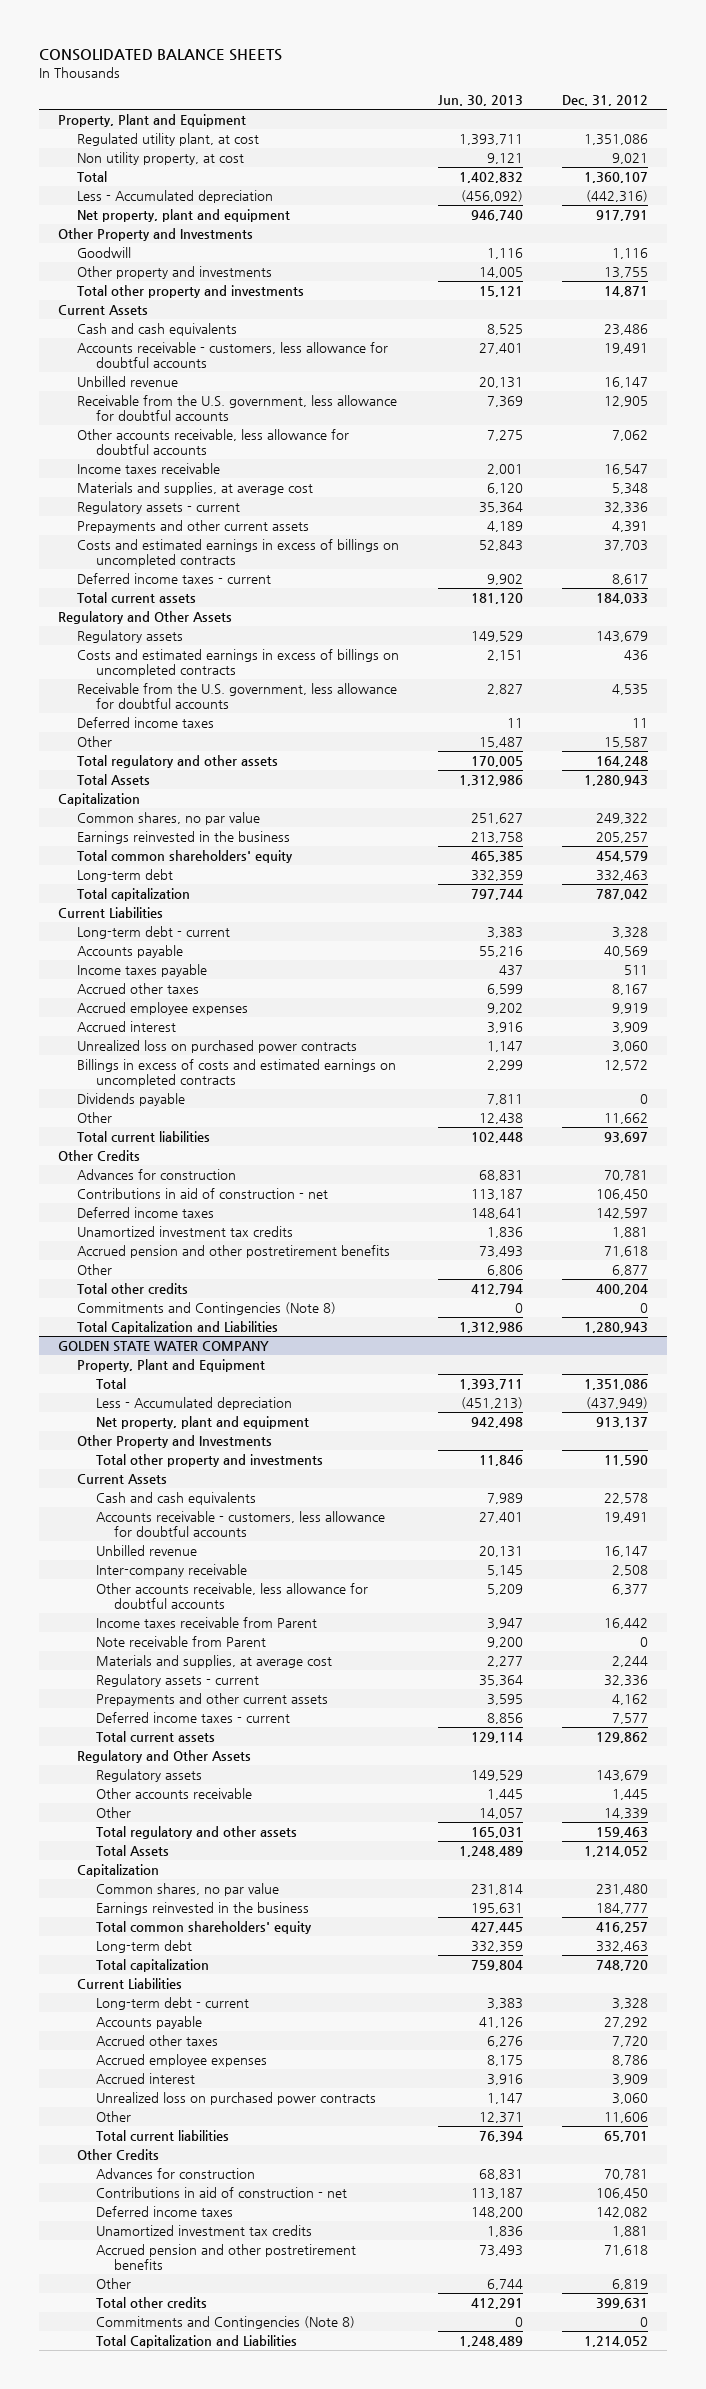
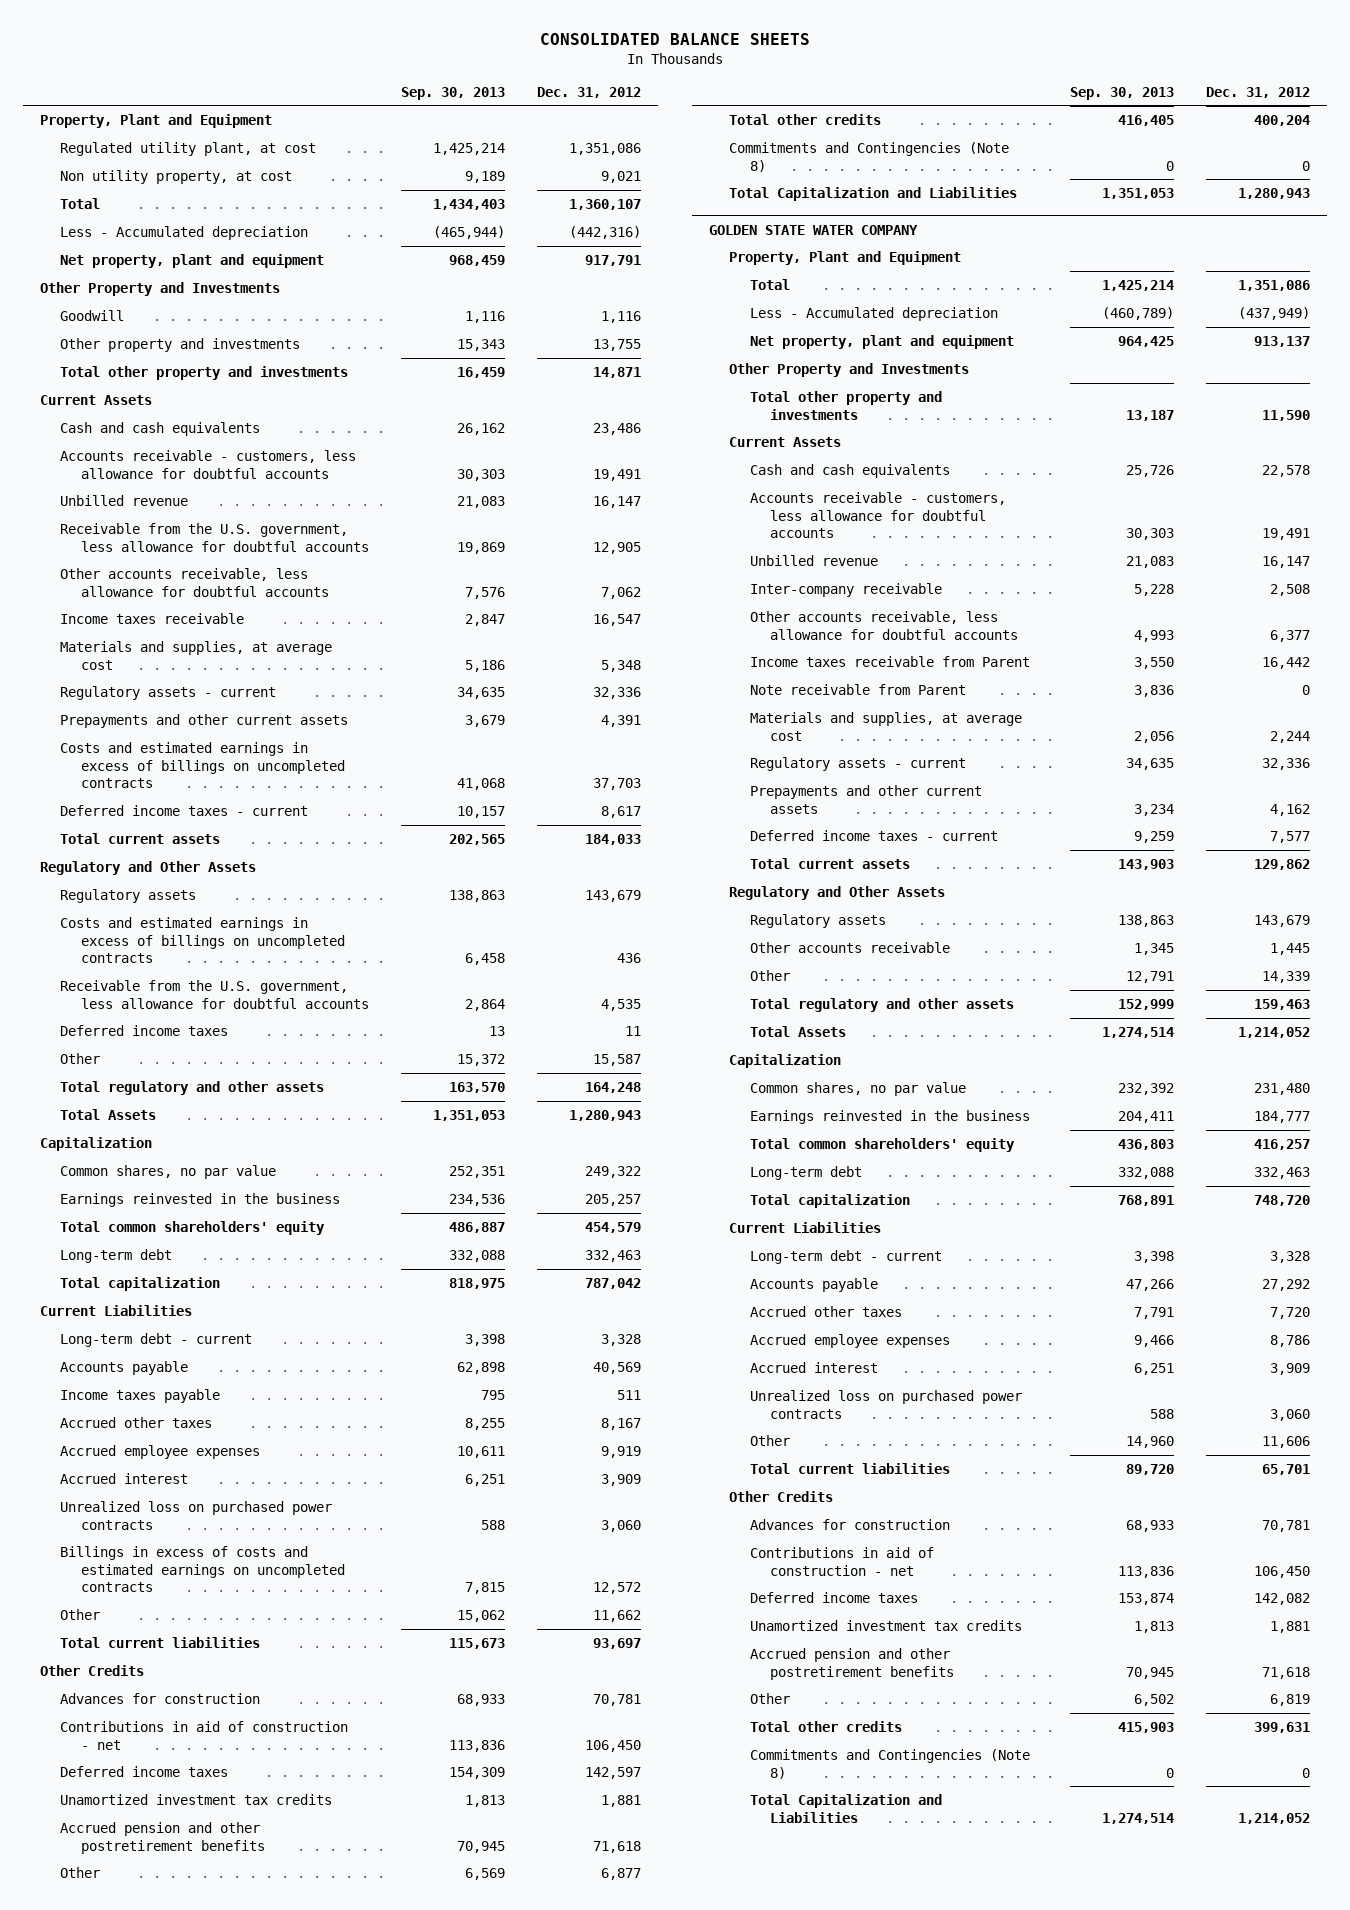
[437,95,523,107] Jun. 30, 2013 -> none
none -> [401,86,506,100] Sep. 30, 2013
[77,1093,186,1107] Dividends payable -> none

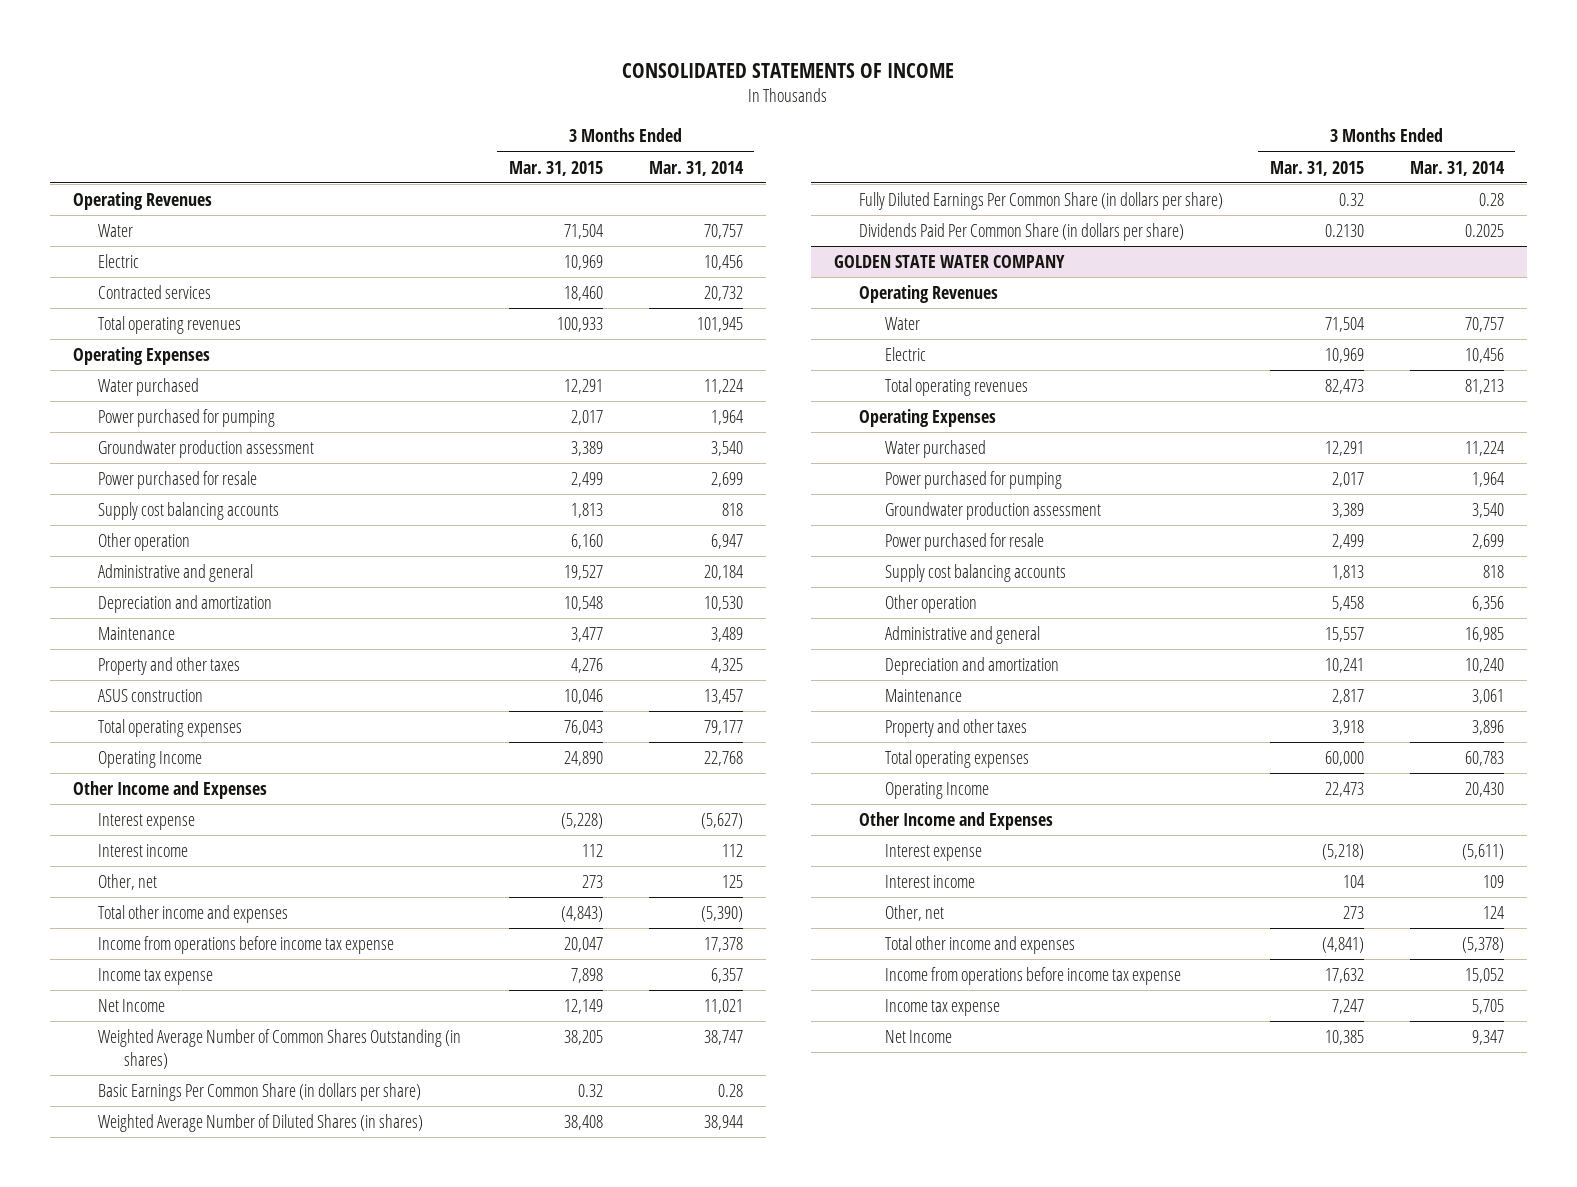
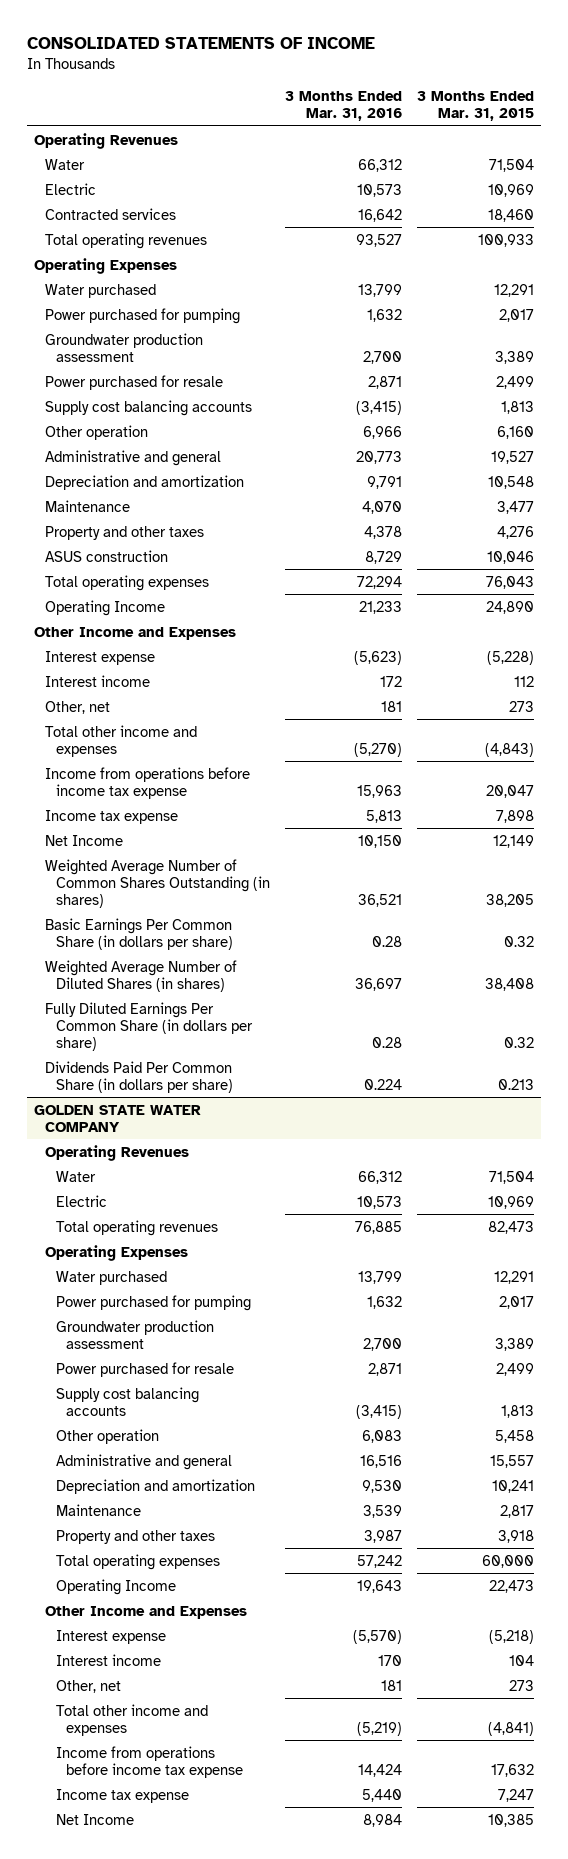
[648,160,744,176] Mar. 31, 2014 -> none
none -> [284,91,402,122] 3 Months Ended Mar. 31, 2016
[1324,224,1364,238] 0.2130 -> [497,1078,534,1090] 0.213

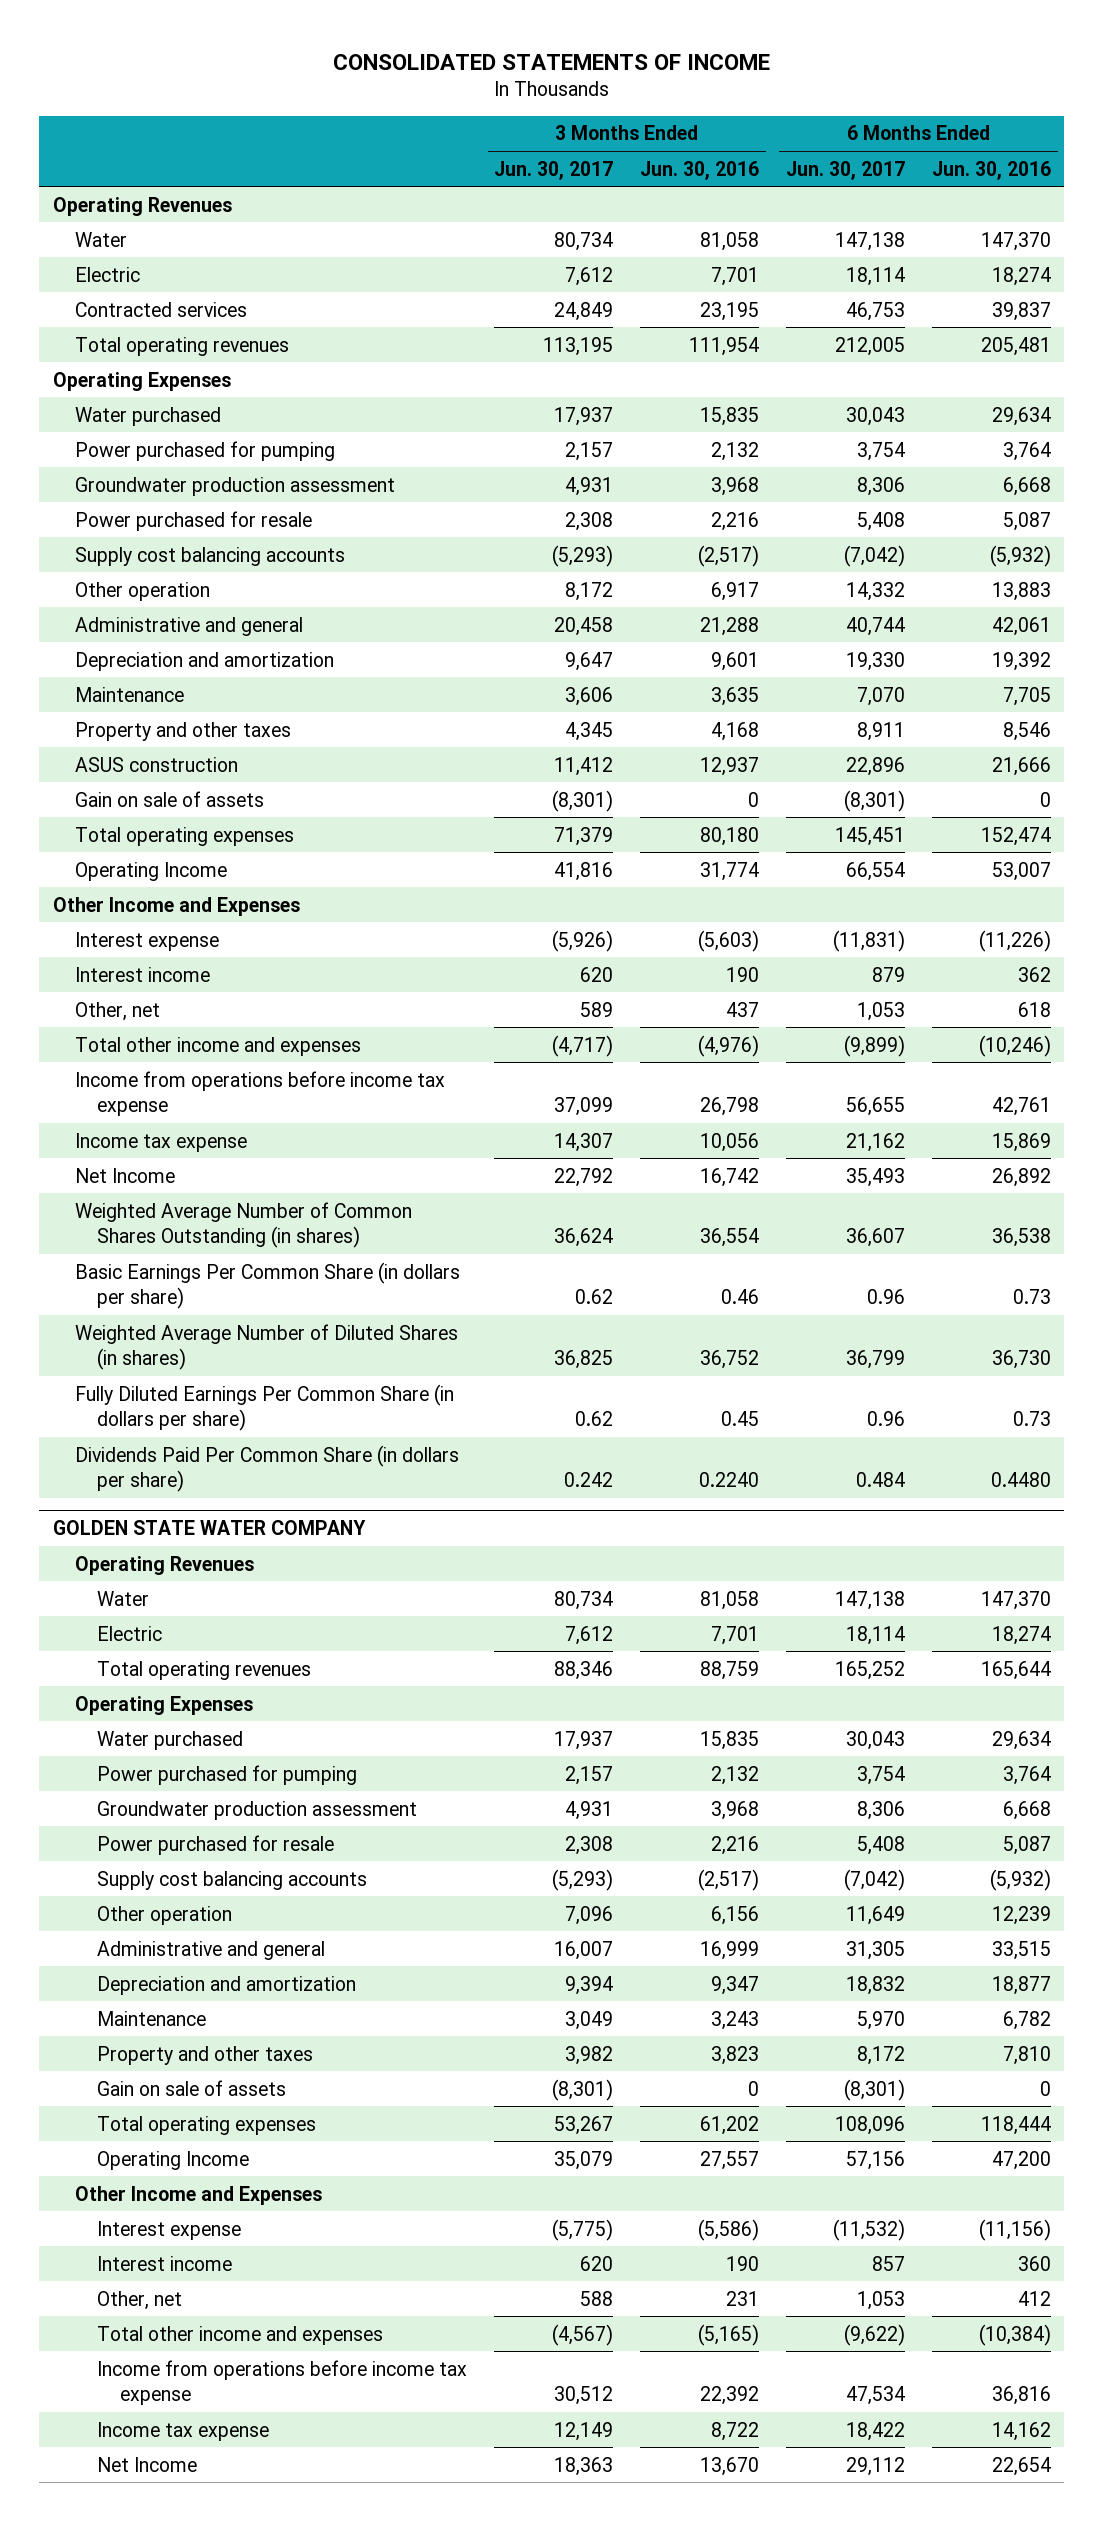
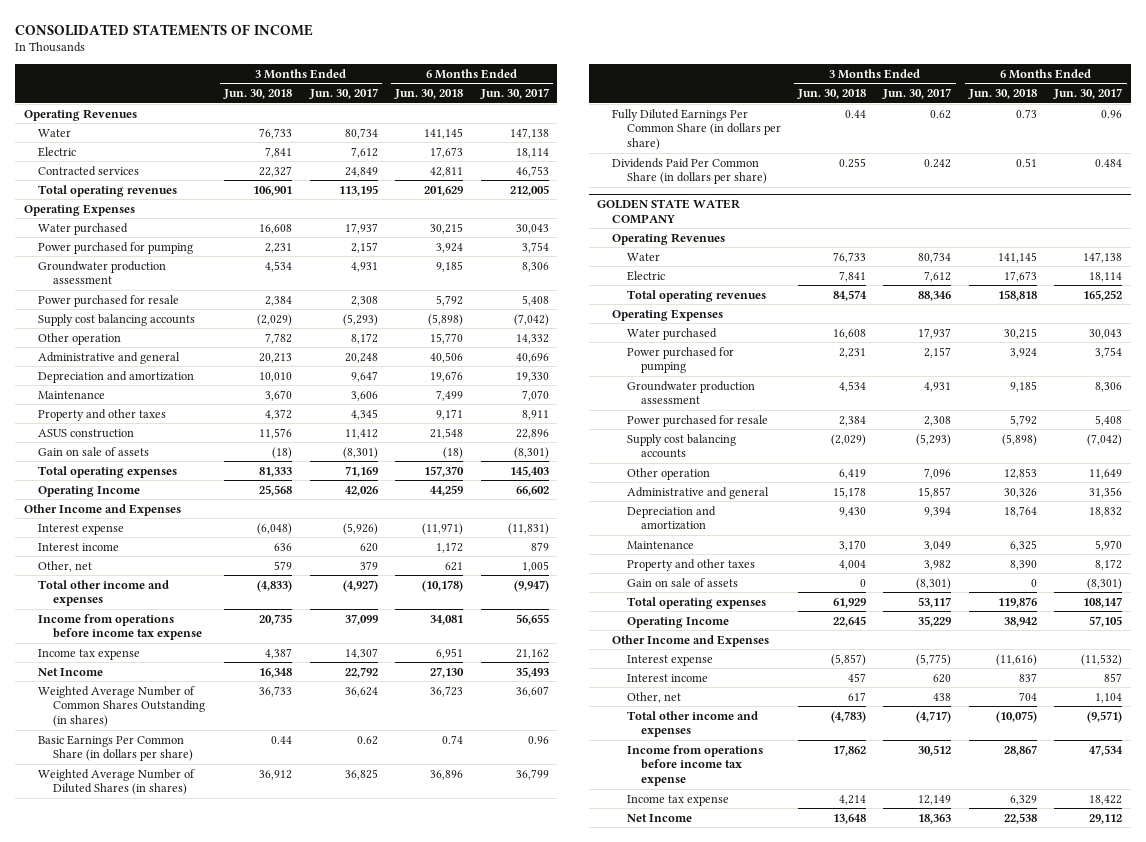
[640,160,760,180] Jun. 30, 2016 -> none
[931,160,1051,180] Jun. 30, 2016 -> none
none -> [223,89,293,100] Jun. 30, 2018
none -> [394,89,464,100] Jun. 30, 2018
[554,616,614,636] 20,458 -> [344,352,378,363] 20,248
[846,616,906,636] 40,744 -> [515,352,549,363] 40,696
[554,826,614,846] 71,379 -> [344,465,378,477] 71,169
[835,826,906,846] 145,451 -> [509,465,549,477] 145,403
[554,861,614,881] 41,816 -> [344,485,378,496] 42,026
[846,861,906,881] 66,554 -> [515,485,549,496] 66,602
[580,1001,614,1017] 589 -> [359,560,378,570] 379
[857,1001,906,1021] 1,053 -> [521,560,549,572] 1,005
[552,1034,614,1057] (4,717) -> [342,579,378,592] (4,927)
[844,1034,906,1057] (9,899) -> [513,579,549,592] (9,947)
[554,1940,614,1960] 16,007 -> [918,486,952,498] 15,857
[846,1940,906,1960] 31,305 -> [1089,486,1123,498] 31,356
[554,2115,614,2135] 53,267 -> [918,596,952,608] 53,117
[835,2115,906,2135] 108,096 -> [1083,596,1123,608] 108,147
[554,2150,614,2170] 35,079 -> [918,615,952,627] 35,229
[846,2150,906,2170] 57,156 -> [1089,615,1123,627] 57,105
[580,2290,614,2306] 588 -> [933,692,952,701] 438
[857,2290,906,2310] 1,053 -> [1095,692,1123,703] 1,104
[552,2323,614,2346] (4,567) -> [916,710,952,723] (4,717)
[844,2323,906,2346] (9,622) -> [1087,710,1123,723] (9,571)

